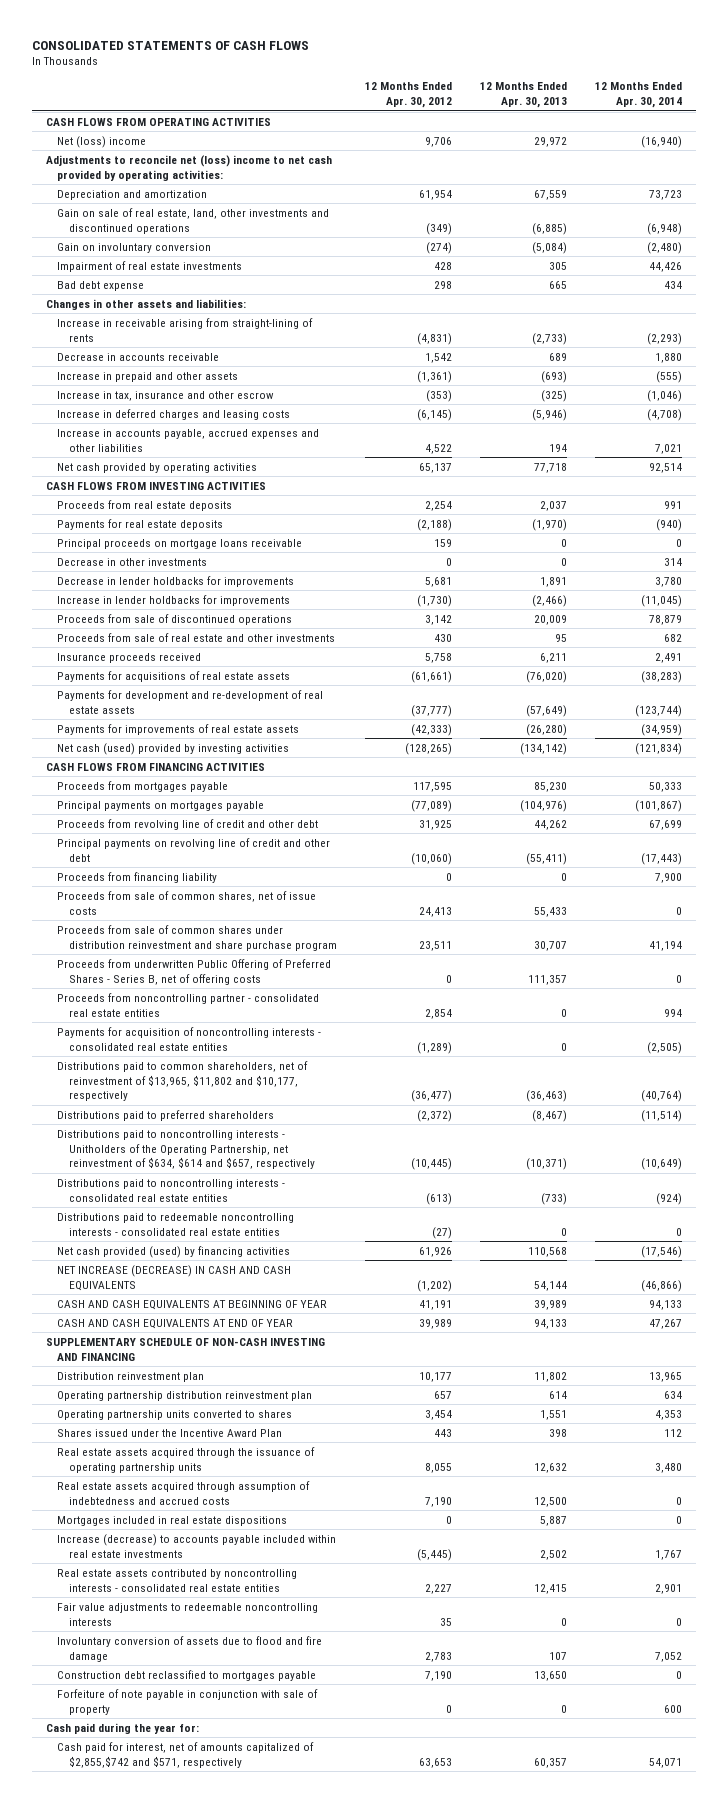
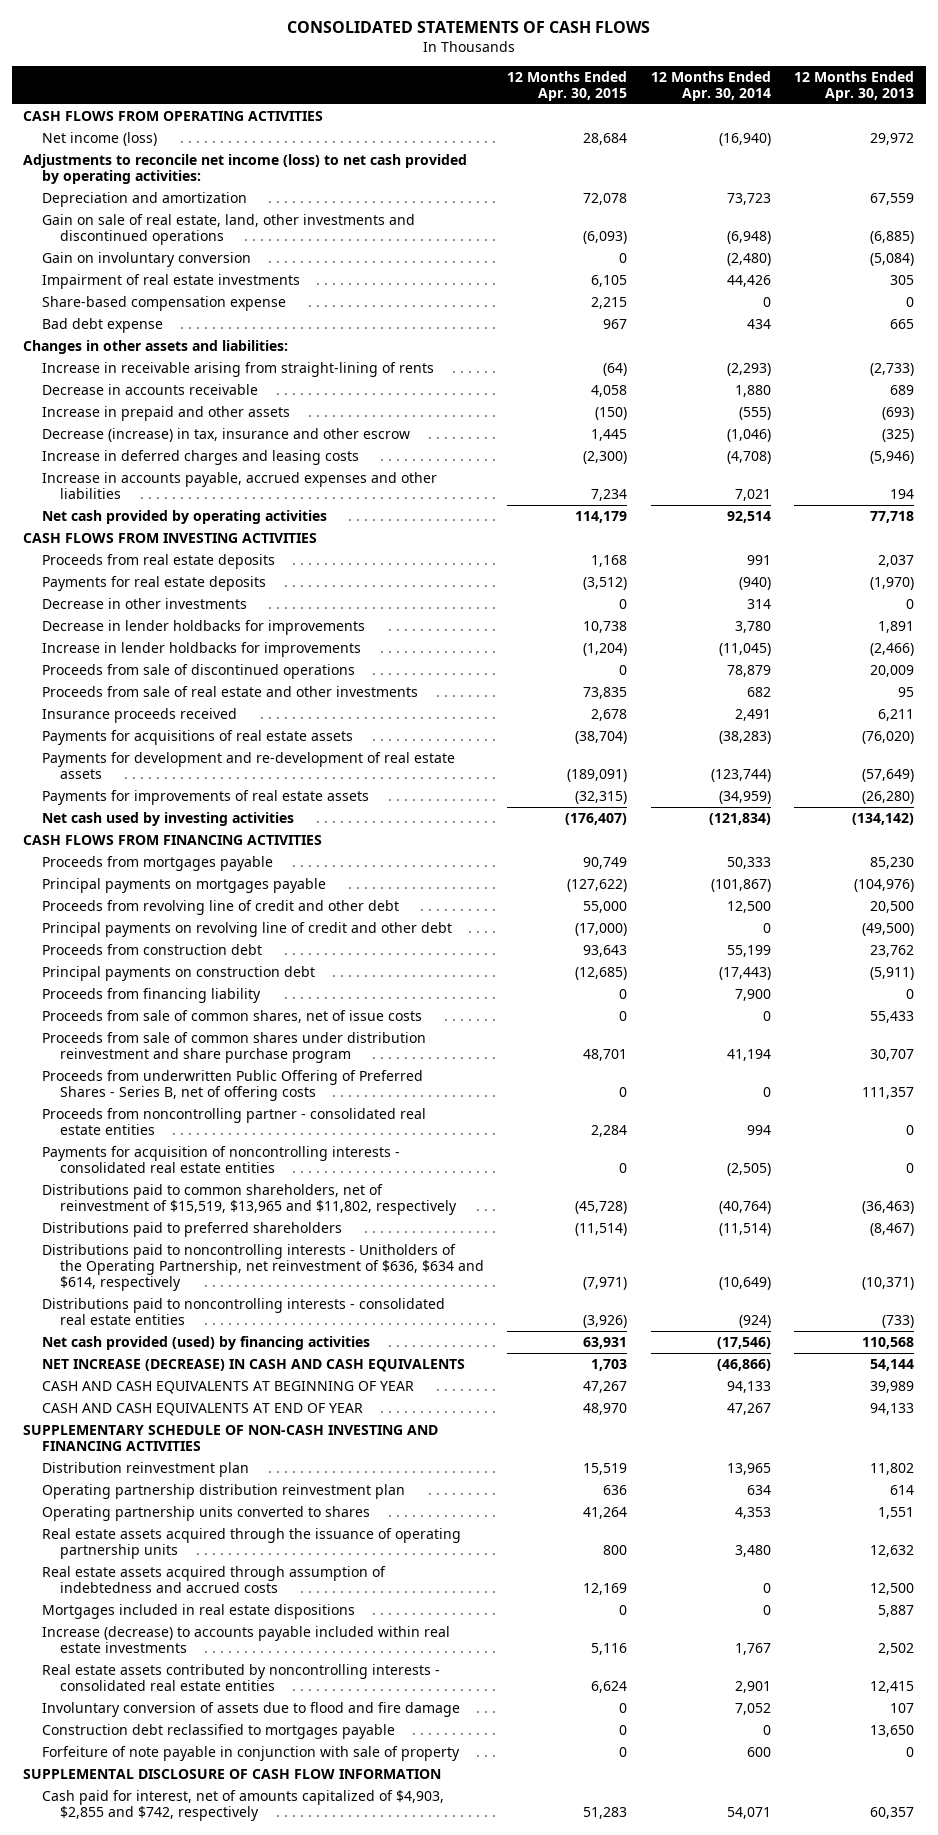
[364,82,452,109] 12 Months Ended Apr. 30, 2012 -> none
none -> [507,70,628,102] 12 Months Ended Apr. 30, 2015
[57,135,147,148] Net (loss) income -> [41,131,157,146] Net income (loss)
[45,154,332,181] Adjustments to reconcile net (loss) income to net cash provided by operating activities: -> [23,153,468,185] Adjustments to reconcile net income (loss) to net cash provided by operating activities:
none -> [41,295,286,311] Share-based compensation expense
[57,390,275,401] Increase in tax, insurance and other escrow -> [41,427,410,442] Decrease (increase) in tax, insurance and other escrow
[57,538,303,549] Principal proceeds on mortgage loans receivable -> none
[57,742,290,755] Net cash (used) provided by investing activities -> [41,811,294,826] Net cash used by investing activities
[533,819,567,830] 44,262 -> [870,900,915,913] 20,500
[648,819,682,830] 67,699 -> [726,900,771,913] 12,500
[525,852,567,865] (55,411) -> [862,922,915,936] (49,500)
[640,852,682,865] (17,443) -> [762,922,771,933] 0
none -> [41,943,262,955] Proceeds from construction debt
none -> [41,965,315,981] Principal payments on construction debt
[57,1060,309,1102] Distributions paid to common shareholders, net of reinvestment of $13,965, $11,802 and $10,177, respectively -> [41,1183,457,1216] Distributions paid to common shareholders, net of reinvestment of $15,519, $13,965 and $11,802, respectively
[57,1129,315,1170] Distributions paid to noncontrolling interests - Unitholders of the Operating Partnership, net reinvestment of $634, $614 and $657, respectively -> [41,1243,484,1292] Distributions paid to noncontrolling interests - Unitholders of the Operating Partnership, net reinvestment of $636, $634 and $614, respectively
[57,1212,295,1236] Distributions paid to redeemable noncontrolling interests - consolidated real estate entities -> none
[45,1337,325,1361] SUPPLEMENTARY SCHEDULE OF NON-CASH INVESTING AND FINANCING -> [23,1424,439,1452] SUPPLEMENTARY SCHEDULE OF NON-CASH INVESTING AND FINANCING ACTIVITIES
[57,1428,283,1437] Shares issued under the Incentive Award Plan -> none
[57,1602,319,1626] Fair value adjustments to redeemable noncontrolling interests -> none
[45,1722,199,1734] Cash paid during the year for: -> none
none -> [23,1768,442,1779] SUPPLEMENTAL DISCLOSURE OF CASH FLOW INFORMATION
[57,1741,315,1768] Cash paid for interest, net of amounts capitalized of $2,855,$742 and $571, respectively -> [41,1789,444,1822] Cash paid for interest, net of amounts capitalized of $4,903, $2,855 and $742, respectively

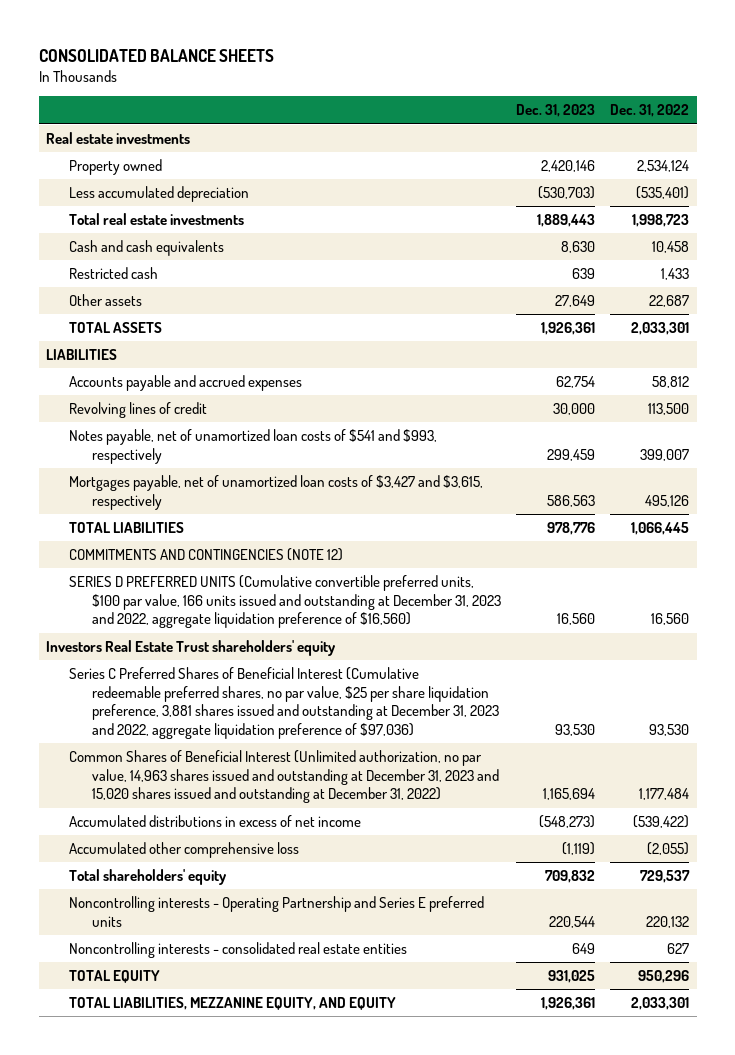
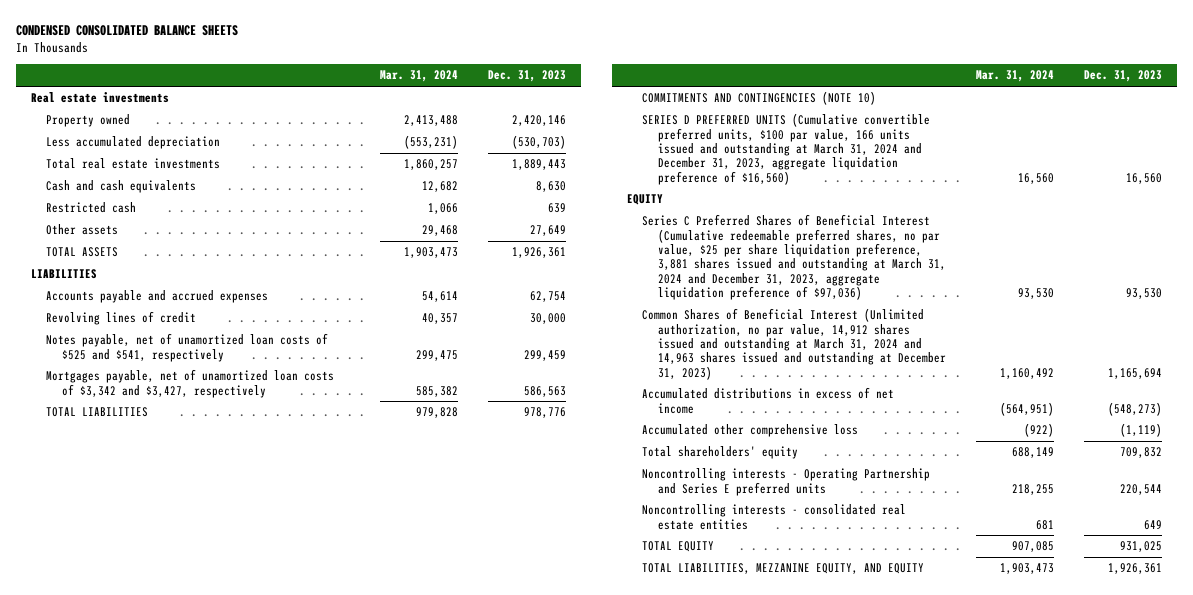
[38,48,274,62] CONSOLIDATED BALANCE SHEETS -> [15,25,238,37] CONDENSED CONSOLIDATED BALANCE SHEETS
[609,104,689,118] Dec. 31, 2022 -> none
none -> [379,70,458,83] Mar. 31, 2024
[69,429,438,464] Notes payable, net of unamortized loan costs of $541 and $993, respectively -> [46,333,329,362] Notes payable, net of unamortized loan costs of $525 and $541, respectively
[69,475,484,510] Mortgages payable, net of unamortized loan costs of $3,427 and $3,615, respectively -> [46,369,335,398] Mortgages payable, net of unamortized loan costs of $3,342 and $3,427, respectively
[46,640,337,657] Investors Real Estate Trust shareholders' equity -> none
[69,548,344,562] COMMITMENTS AND CONTINGENCIES (NOTE 12) -> [642,91,877,106] COMMITMENTS AND CONTINGENCIES (NOTE 10)
[69,575,501,629] SERIES D PREFERRED UNITS (Cumulative convertible preferred units, $100 par value, 166 units issued and outstanding at December 31, 2023 and 2022, aggregate liquidation preference of $16,560) -> [642,113,931,185] SERIES D PREFERRED UNITS (Cumulative convertible preferred units, $100 par value, 166 units issued and outstanding at March 31, 2024 and December 31, 2023, aggregate liquidation preference of $16,560)
none -> [626,194,663,206] EQUITY
[69,667,499,740] Series C Preferred Shares of Beneficial Interest (Cumulative redeemable preferred shares, no par value, $25 per share liquidation preference, 3,881 shares issued and outstanding at December 31, 2023 and 2022, aggregate liquidation preference of $97,036) -> [642,214,946,300] Series C Preferred Shares of Beneficial Interest (Cumulative redeemable preferred shares, no par value, $25 per share liquidation preference, 3,881 shares issued and outstanding at March 31, 2024 and December 31, 2023, aggregate liquidation preference of $97,036)
[69,750,499,804] Common Shares of Beneficial Interest (Unlimited authorization, no par value, 14,963 shares issued and outstanding at December 31, 2023 and 15,020 shares issued and outstanding at December 31, 2022) -> [642,308,946,380] Common Shares of Beneficial Interest (Unlimited authorization, no par value, 14,912 shares issued and outstanding at March 31, 2024 and 14,963 shares issued and outstanding at December 31, 2023)

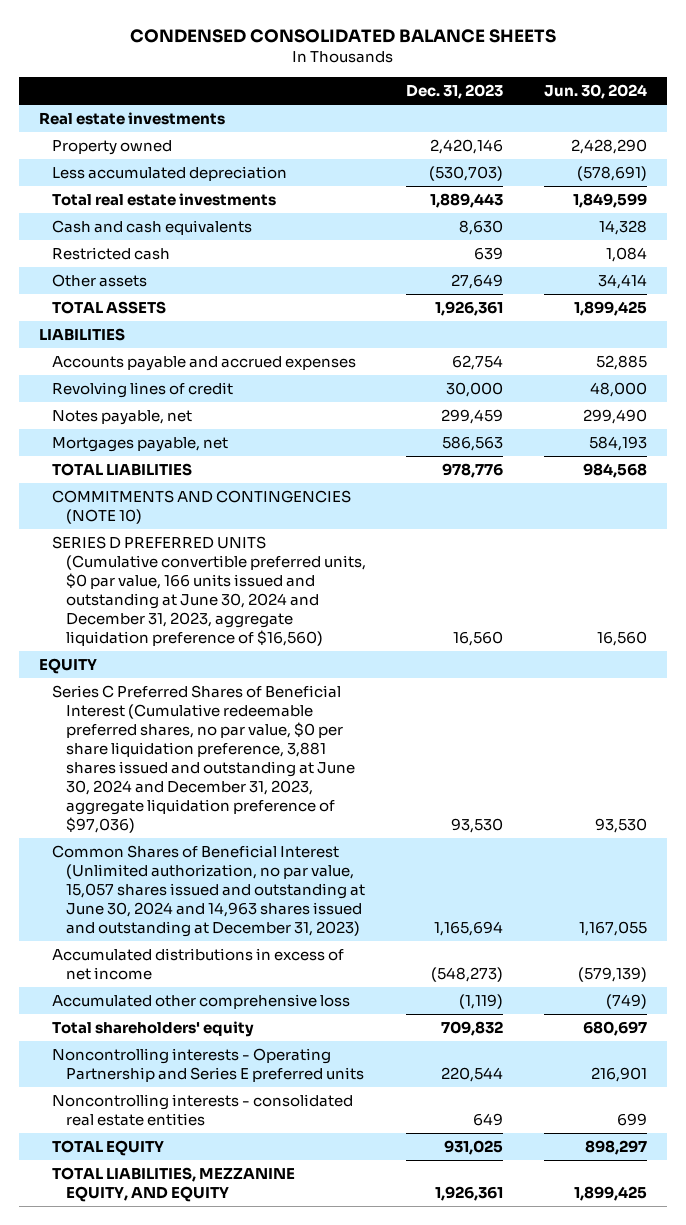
[379,70,458,83] Mar. 31, 2024 -> none
none -> [543,84,647,100] Jun. 30, 2024
[46,333,329,362] Notes payable, net of unamortized loan costs of $525 and $541, respectively -> [52,409,193,425] Notes payable, net
[46,369,335,398] Mortgages payable, net of unamortized loan costs of $3,342 and $3,427, respectively -> [52,436,229,452] Mortgages payable, net
[642,113,931,185] SERIES D PREFERRED UNITS (Cumulative convertible preferred units, $100 par value, 166 units issued and outstanding at March 31, 2024 and December 31, 2023, aggregate liquidation preference of $16,560) -> [52,535,366,646] SERIES D PREFERRED UNITS (Cumulative convertible preferred units, $0 par value, 166 units issued and outstanding at June 30, 2024 and December 31, 2023, aggregate liquidation preference of $16,560)
[642,214,946,300] Series C Preferred Shares of Beneficial Interest (Cumulative redeemable preferred shares, no par value, $25 per share liquidation preference, 3,881 shares issued and outstanding at March 31, 2024 and December 31, 2023, aggregate liquidation preference of $97,036) -> [52,684,355,833] Series C Preferred Shares of Beneficial Interest (Cumulative redeemable preferred shares, no par value, $0 per share liquidation preference, 3,881 shares issued and outstanding at June 30, 2024 and December 31, 2023, aggregate liquidation preference of $97,036)
[642,308,946,380] Common Shares of Beneficial Interest (Unlimited authorization, no par value, 14,912 shares issued and outstanding at March 31, 2024 and 14,963 shares issued and outstanding at December 31, 2023) -> [52,844,365,937] Common Shares of Beneficial Interest (Unlimited authorization, no par value, 15,057 shares issued and outstanding at June 30, 2024 and 14,963 shares issued and outstanding at December 31, 2023)

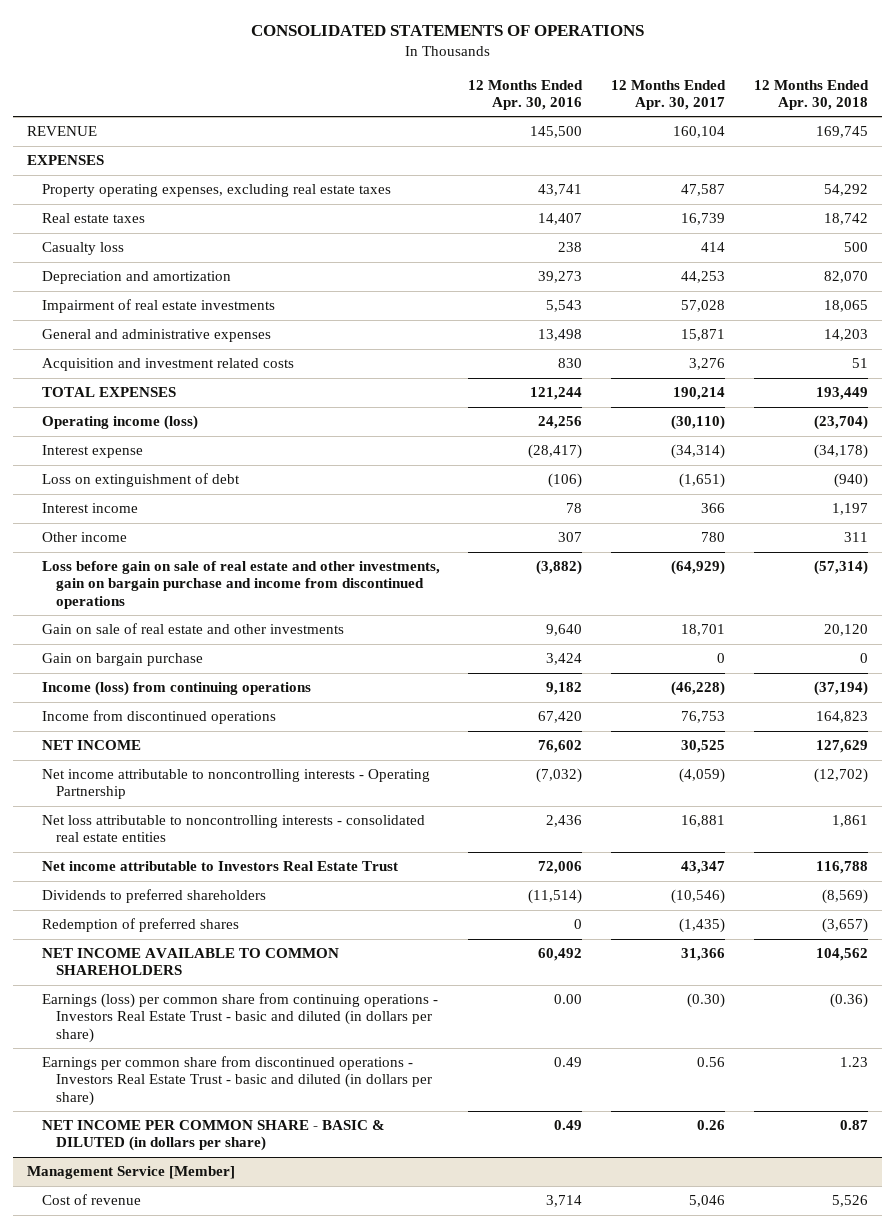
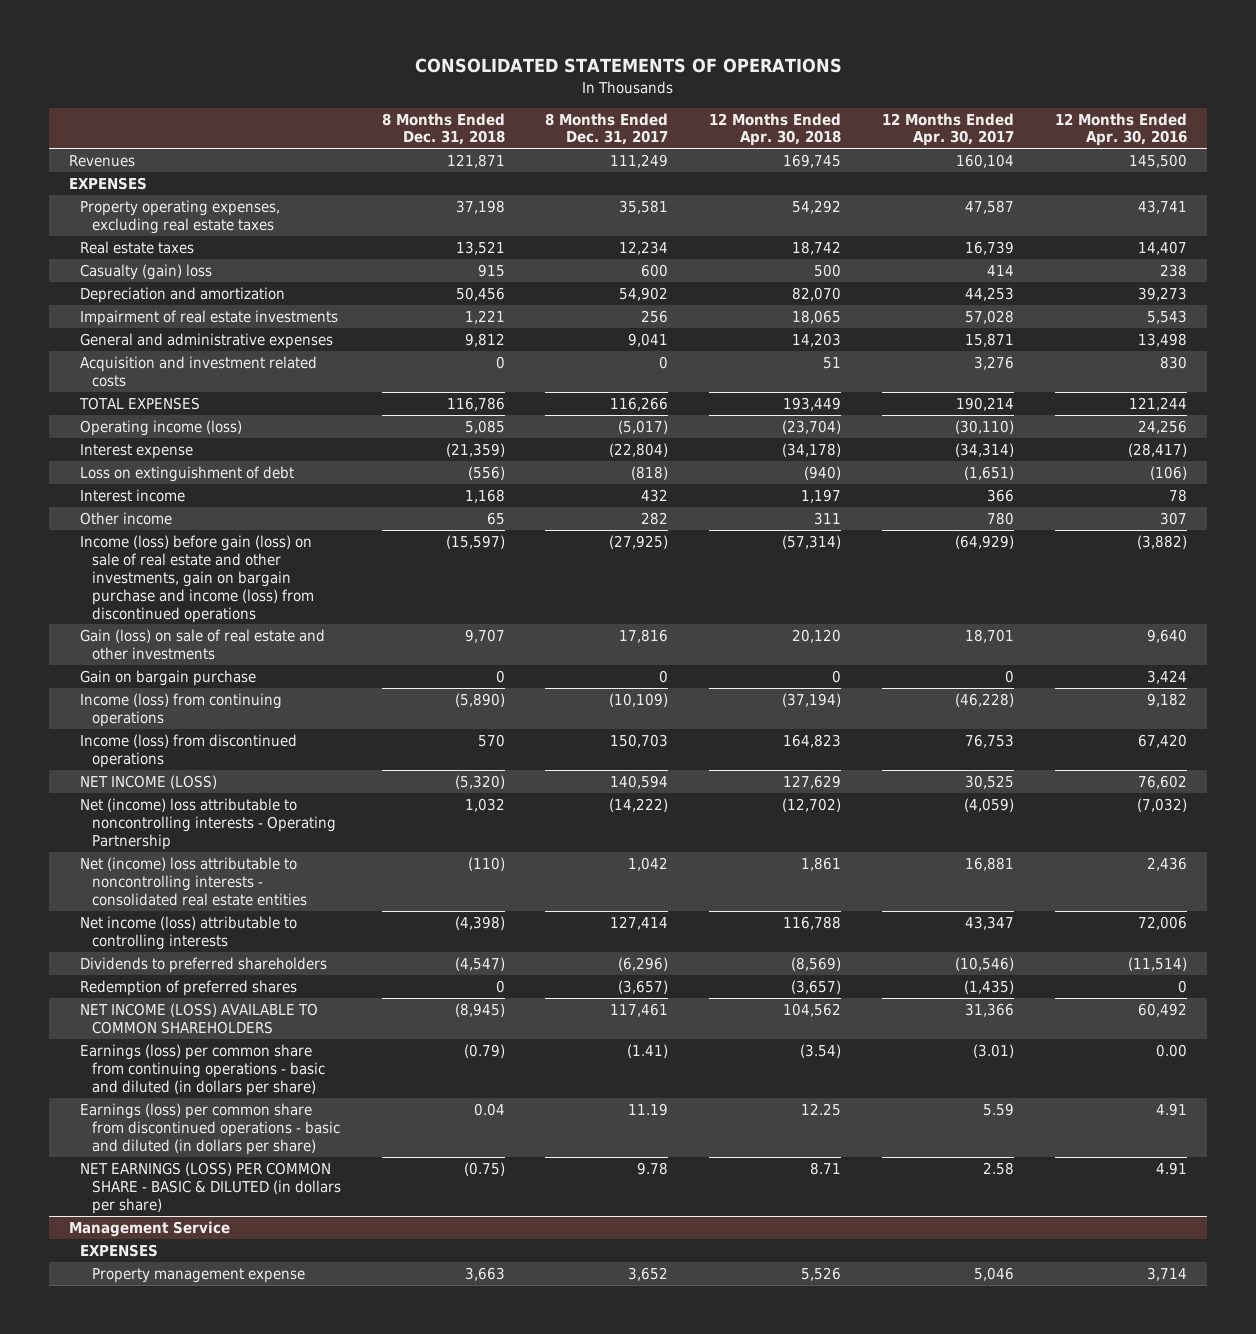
none -> [381,112,505,146] 8 Months Ended Dec. 31, 2018
none -> [545,112,669,146] 8 Months Ended Dec. 31, 2017
[27,126,98,137] REVENUE -> [69,154,136,167] Revenues
[41,242,124,256] Casualty loss -> [80,263,213,280] Casualty (gain) loss
[41,561,440,609] Loss before gain on sale of real estate and other investments, gain on bargain purchase and income from discontinued operations -> [80,534,314,623] Income (loss) before gain (loss) on sale of real estate and other investments, gain on bargain purchase and income (loss) from discontinued operations
[41,623,344,635] Gain on sale of real estate and other investments -> [80,628,326,660] Gain (loss) on sale of real estate and other investments
[41,710,276,725] Income from discontinued operations -> [80,733,298,768] Income (loss) from discontinued operations
[41,740,141,751] NET INCOME -> [80,774,218,789] NET INCOME (LOSS)
[41,769,430,800] Net income attributable to noncontrolling interests - Operating Partnership -> [80,797,336,850] Net (income) loss attributable to noncontrolling interests - Operating Partnership
[41,815,425,843] Net loss attributable to noncontrolling interests - consolidated real estate entities -> [80,856,307,906] Net (income) loss attributable to noncontrolling interests - consolidated real estate entities
[41,861,398,872] Net income attributable to Investors Real Estate Trust -> [80,915,298,950] Net income (loss) attributable to controlling interests
[41,948,339,976] NET INCOME AVAILABLE TO COMMON SHAREHOLDERS -> [80,1002,319,1034] NET INCOME (LOSS) AVAILABLE TO COMMON SHAREHOLDERS
[41,993,438,1043] Earnings (loss) per common share from continuing operations - Investors Real Estate Trust - basic and diluted (in dollars per share) -> [80,1043,325,1096] Earnings (loss) per common share from continuing operations - basic and diluted (in dollars per share)
[687,993,726,1009] (0.30) -> [972,1043,1014,1058] (3.01)
[829,993,868,1009] (0.36) -> [800,1043,842,1058] (3.54)
[41,1056,433,1106] Earnings per common share from discontinued operations - Investors Real Estate Trust - basic and diluted (in dollars per share) -> [80,1102,340,1155] Earnings (loss) per common share from discontinued operations - basic and diluted (in dollars per share)
[554,1057,583,1068] 0.49 -> [1155,1102,1187,1116] 4.91
[697,1057,726,1068] 0.56 -> [982,1102,1014,1116] 5.59
[839,1057,868,1068] 1.23 -> [801,1102,842,1116] 12.25
[41,1120,385,1152] NET INCOME PER COMMON SHARE - BASIC & DILUTED (in dollars per share) -> [80,1161,341,1214] NET EARNINGS (LOSS) PER COMMON SHARE - BASIC & DILUTED (in dollars per share)
[554,1120,583,1131] 0.49 -> [1155,1161,1187,1175] 4.91
[697,1120,726,1131] 0.26 -> [982,1161,1014,1175] 2.58
[839,1120,868,1131] 0.87 -> [810,1161,842,1175] 8.71
[27,1166,236,1180] Management Service [Member] -> [69,1220,231,1237] Management Service
none -> [80,1243,159,1257] EXPENSES
[41,1194,141,1206] Cost of revenue -> [91,1267,305,1283] Property management expense

